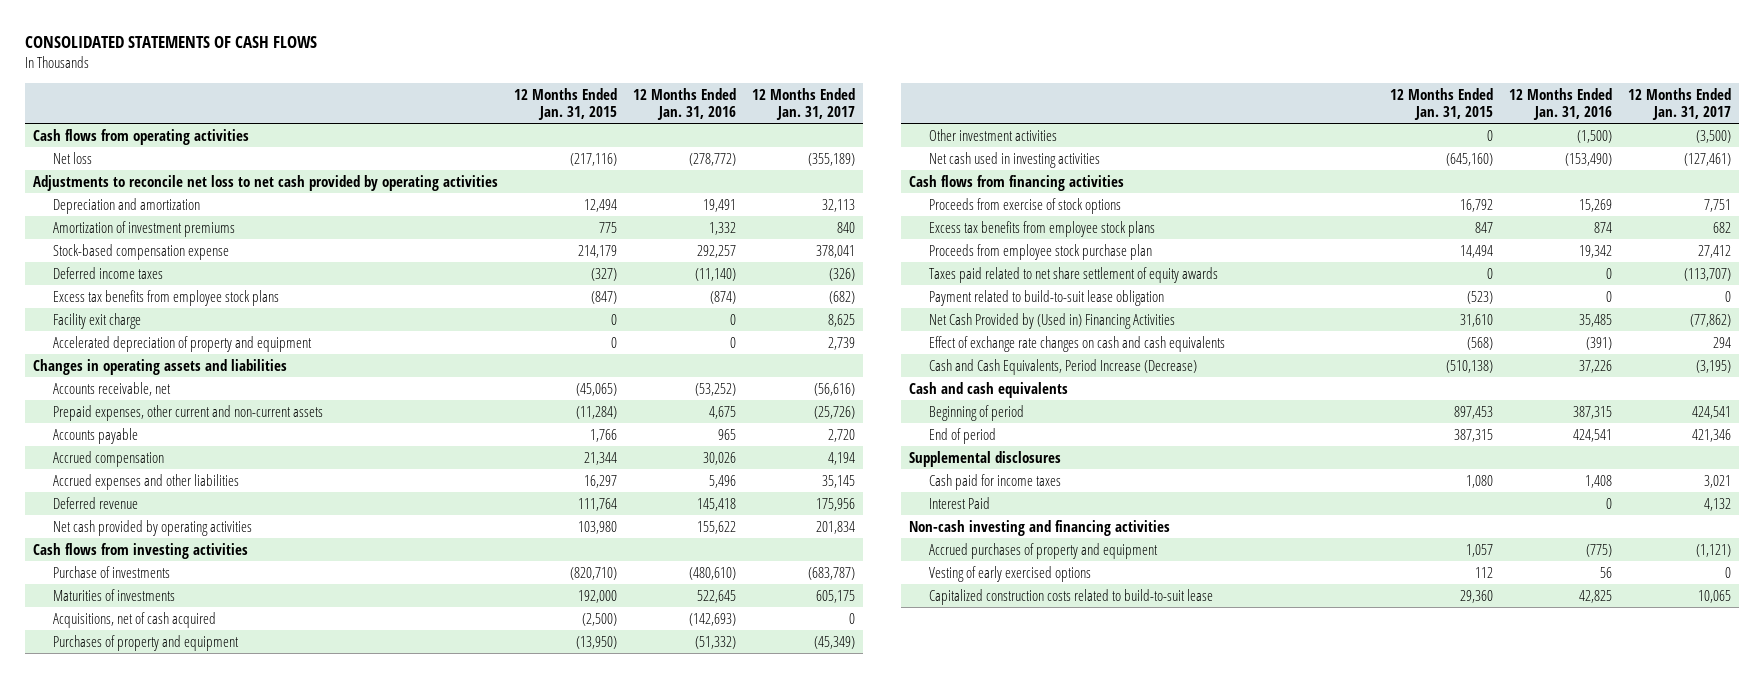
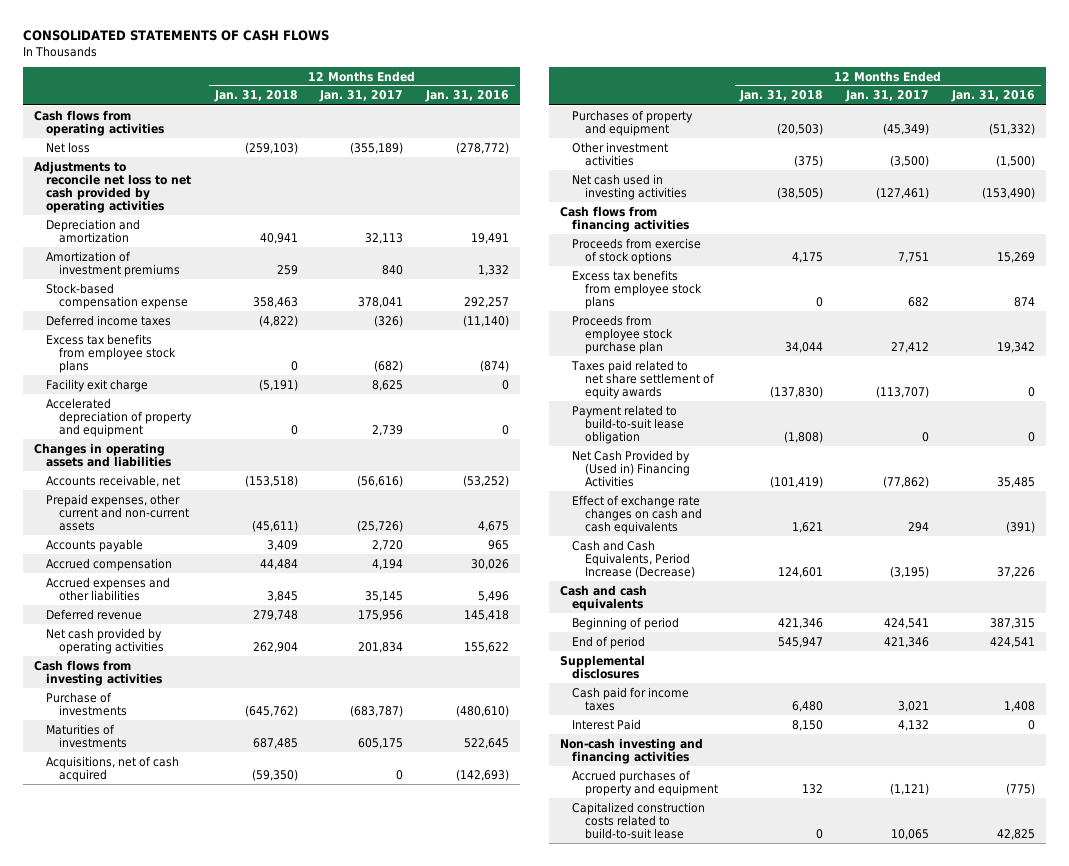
[513,87,617,121] 12 Months Ended Jan. 31, 2015 -> none
none -> [213,90,298,103] Jan. 31, 2018
[929,565,1092,582] Vesting of early exercised options -> none

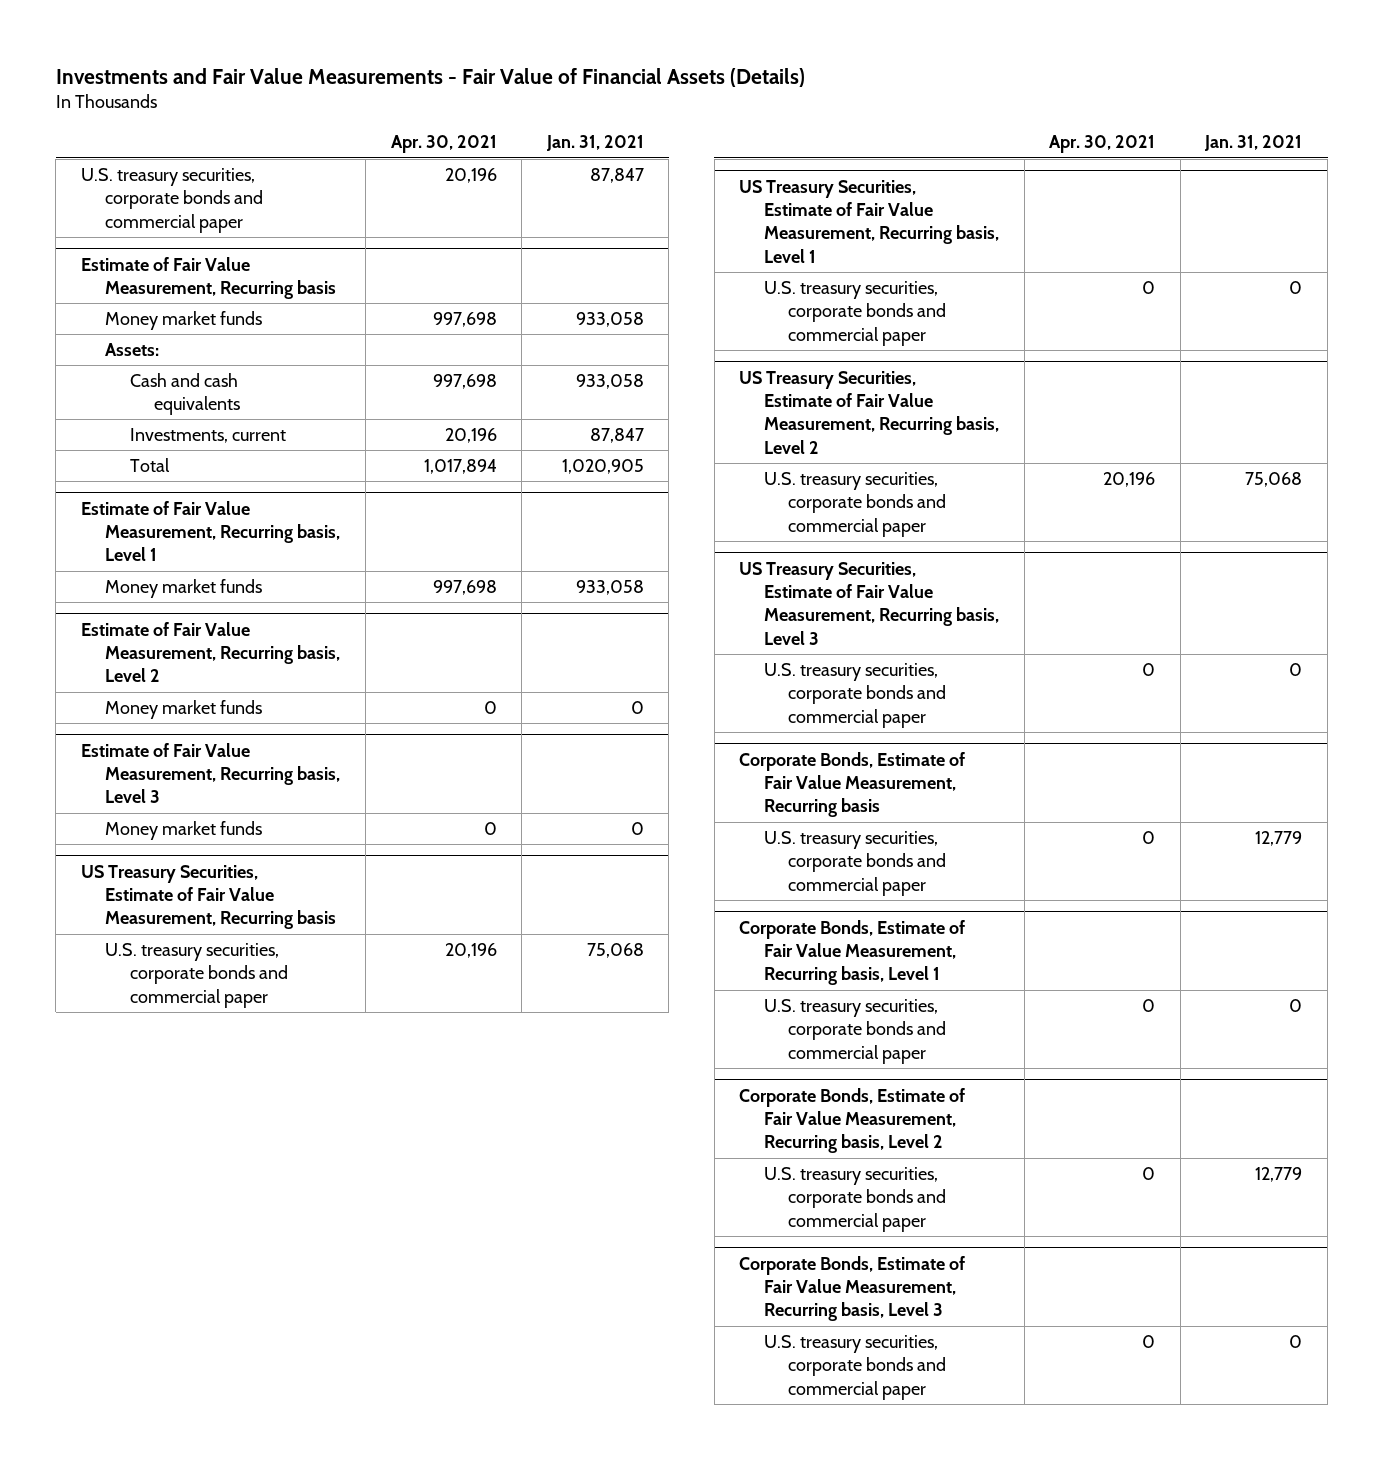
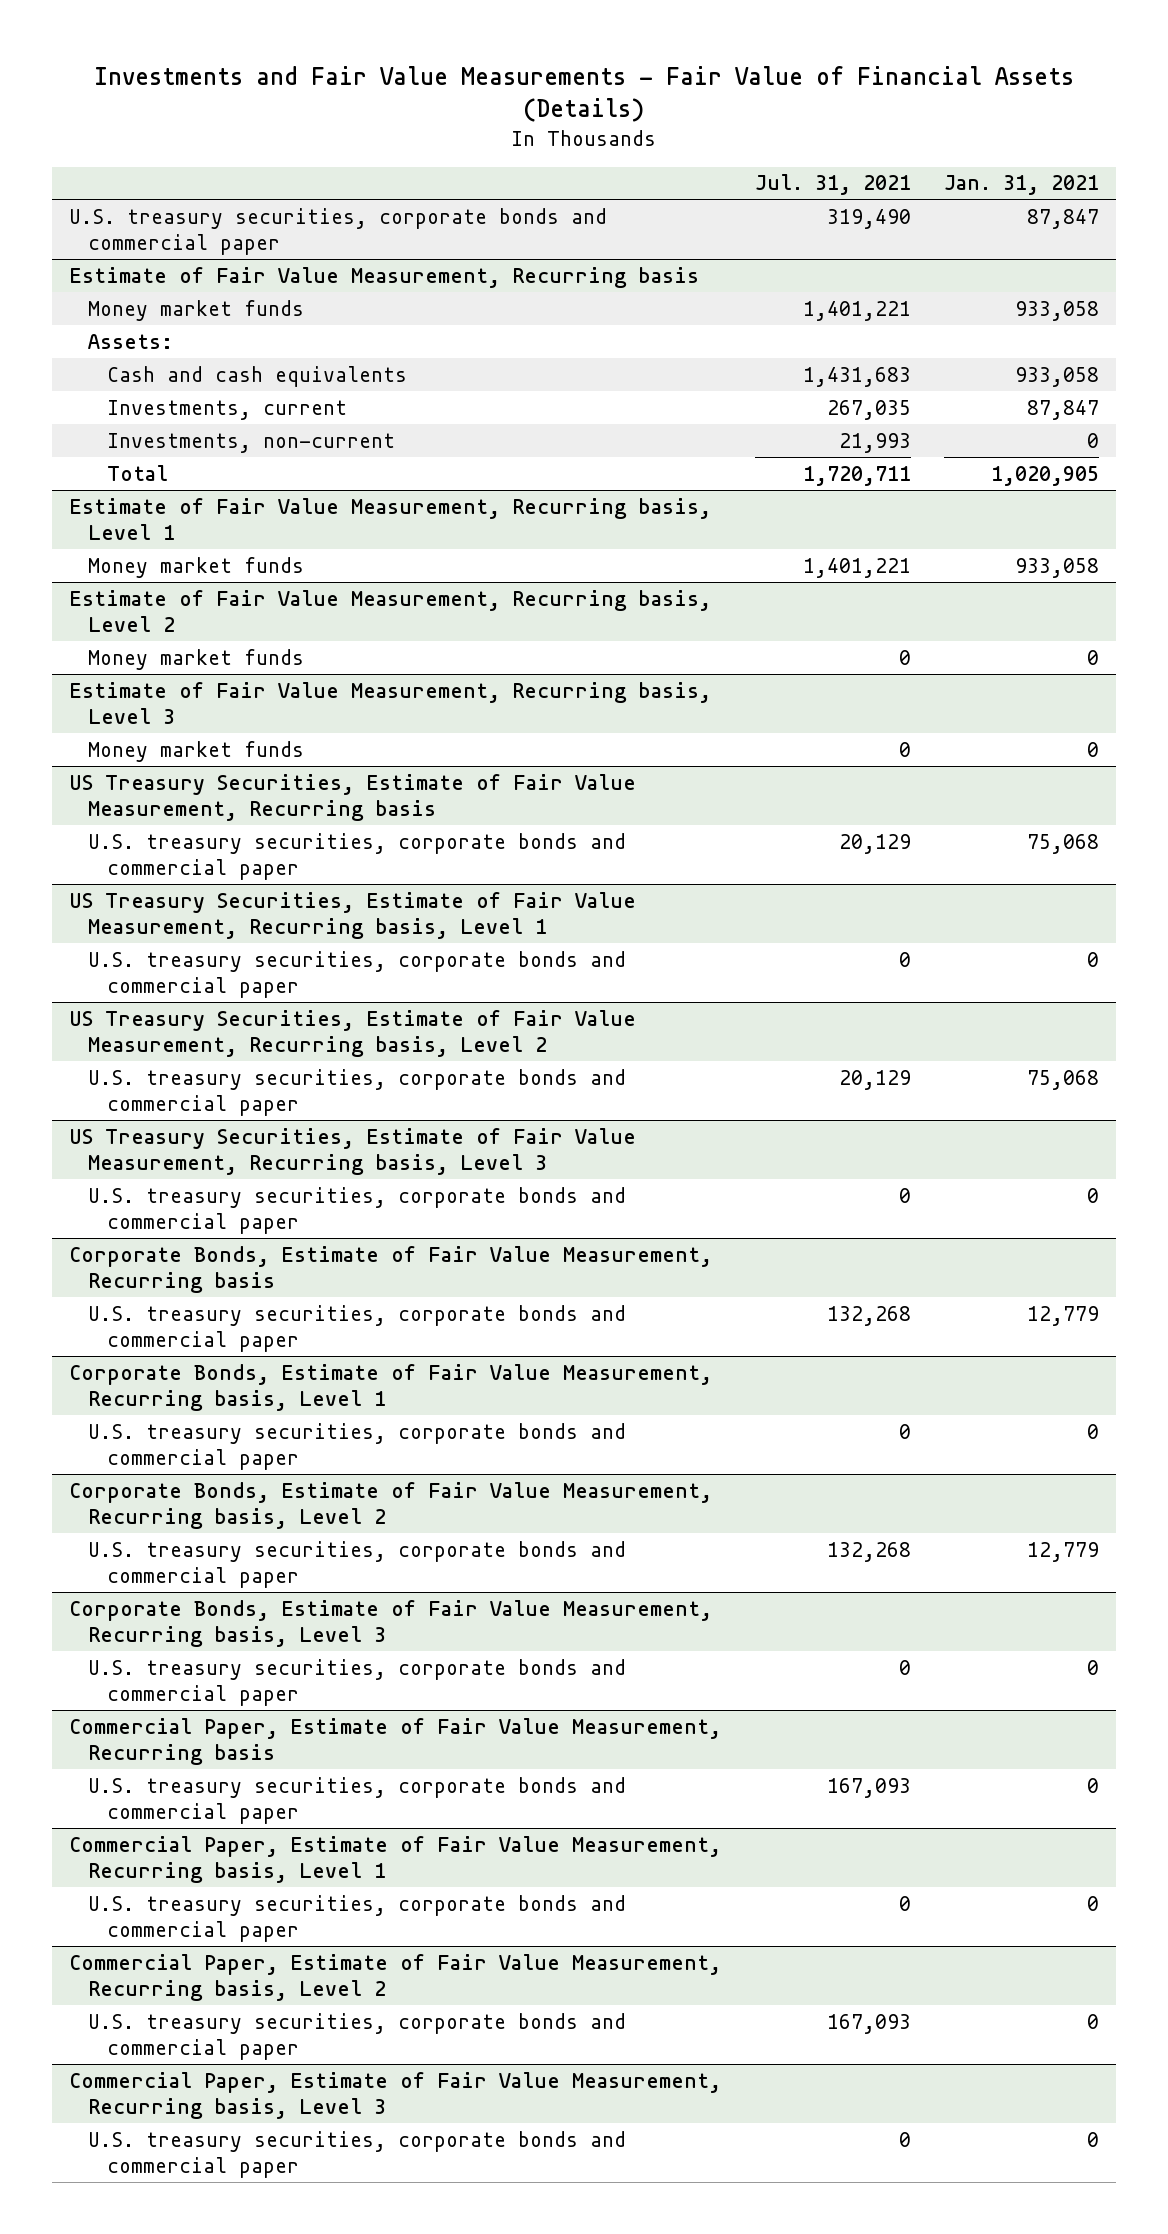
[390,135,497,154] Apr. 30, 2021 -> none
none -> [754,174,911,196] Jul. 31, 2021
none -> [107,432,396,453] Investments, non-current
none -> [68,1717,721,1766] Commercial Paper, Estimate of Fair Value Measurement, Recurring basis
none -> [88,1776,627,1825] U.S. treasury securities, corporate bonds and commercial paper
none -> [68,1835,721,1884] Commercial Paper, Estimate of Fair Value Measurement, Recurring basis, Level 1
none -> [88,1894,627,1943] U.S. treasury securities, corporate bonds and commercial paper
none -> [68,1953,721,2002] Commercial Paper, Estimate of Fair Value Measurement, Recurring basis, Level 2
none -> [88,2012,627,2061] U.S. treasury securities, corporate bonds and commercial paper
none -> [68,2071,721,2120] Commercial Paper, Estimate of Fair Value Measurement, Recurring basis, Level 3
none -> [88,2130,627,2179] U.S. treasury securities, corporate bonds and commercial paper

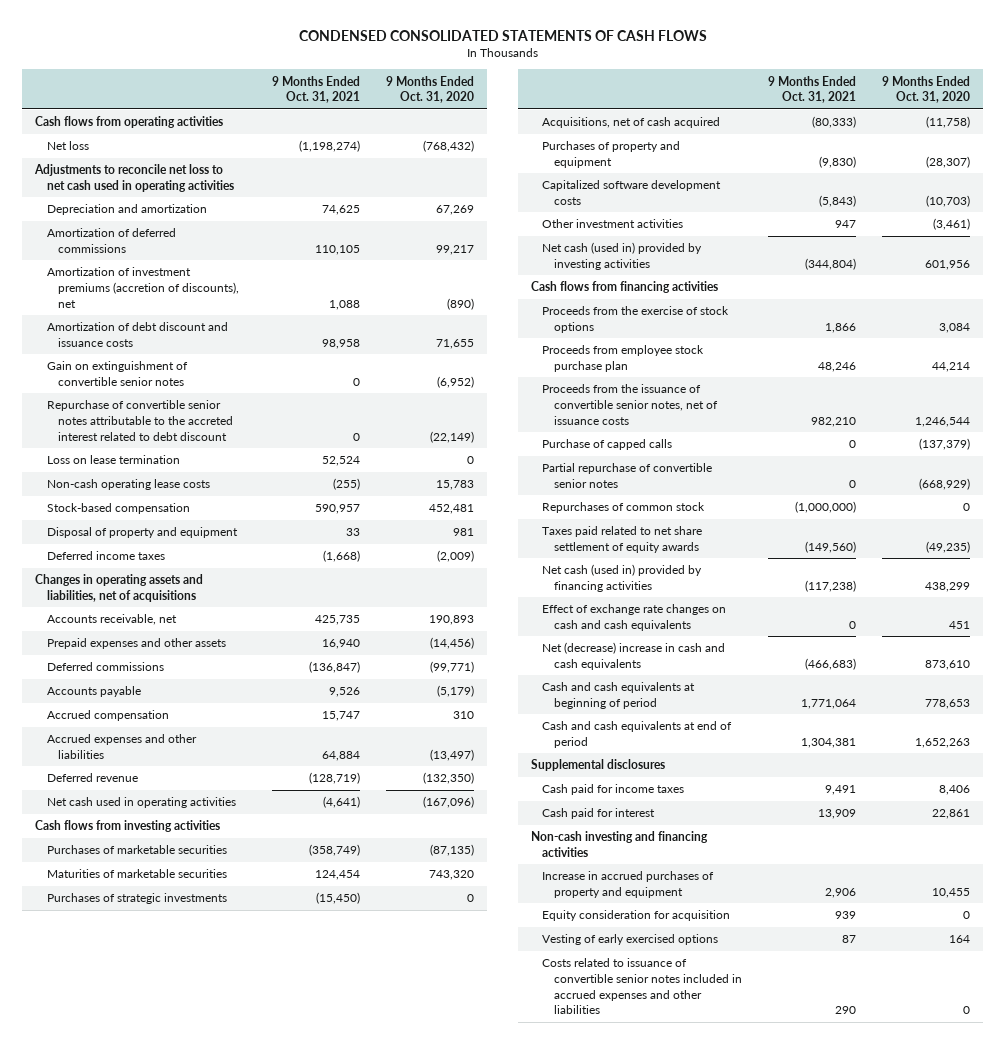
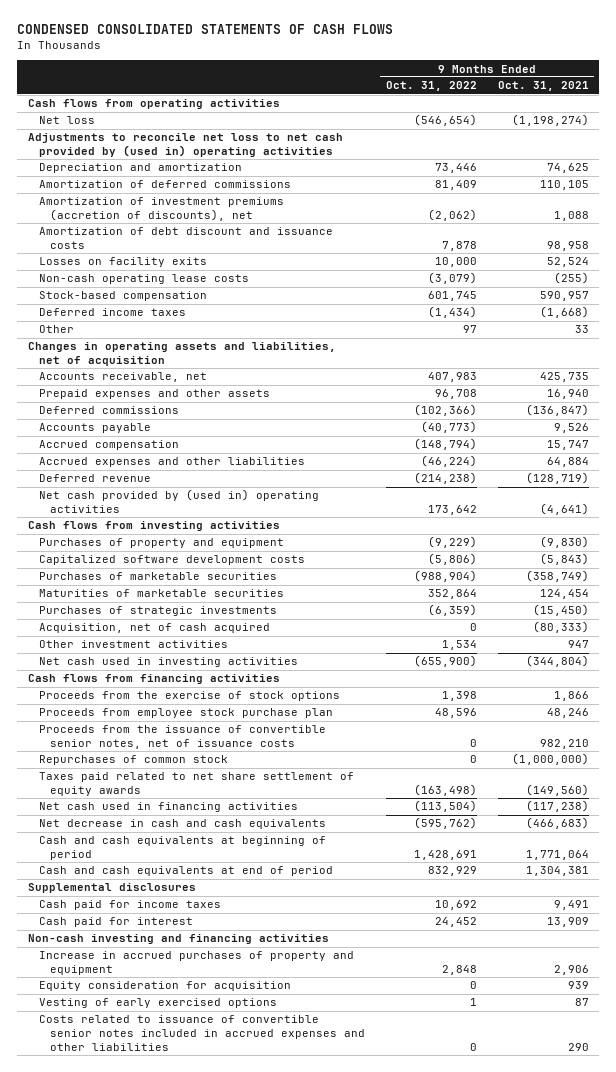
[386,75,475,104] 9 Months Ended Oct. 31, 2020 -> none
none -> [385,81,477,92] Oct. 31, 2022
[34,164,234,192] Adjustments to reconcile net loss to net cash used in operating activities -> [27,133,343,158] Adjustments to reconcile net loss to net cash provided by (used in) operating activities
[46,361,188,386] Gain on extinguishment of convertible senior notes -> none
[46,400,234,441] Repurchase of convertible senior notes attributable to the accreted interest related to debt discount -> none
[46,455,180,465] Loss on lease termination -> [38,257,207,268] Losses on facility exits
[46,527,238,539] Disposal of property and equipment -> none
none -> [38,325,74,334] Other
[35,574,204,602] Changes in operating assets and liabilities, net of acquisitions -> [27,342,336,367] Changes in operating assets and liabilities, net of acquisition
[46,797,236,809] Net cash used in operating activities -> [38,489,319,514] Net cash provided by (used in) operating activities
[542,141,681,168] Purchases of property and equipment -> [38,538,284,549] Purchases of property and equipment
[542,180,722,205] Capitalized software development costs -> [38,555,305,566] Capitalized software development costs
[542,117,721,129] Acquisitions, net of cash acquired -> [38,623,270,634] Acquisition, net of cash acquired
[542,242,703,270] Net cash (used in) provided by investing activities -> [38,657,298,668] Net cash used in investing activities
[542,439,673,451] Purchase of capped calls -> none
[542,463,713,488] Partial repurchase of convertible senior notes -> none
[542,604,727,631] Effect of exchange rate changes on cash and cash equivalents -> none
[542,564,703,592] Net cash (used in) provided by financing activities -> [38,802,298,813] Net cash used in financing activities
[542,642,726,670] Net (decrease) increase in cash and cash equivalents -> [38,819,326,830] Net decrease in cash and cash equivalents

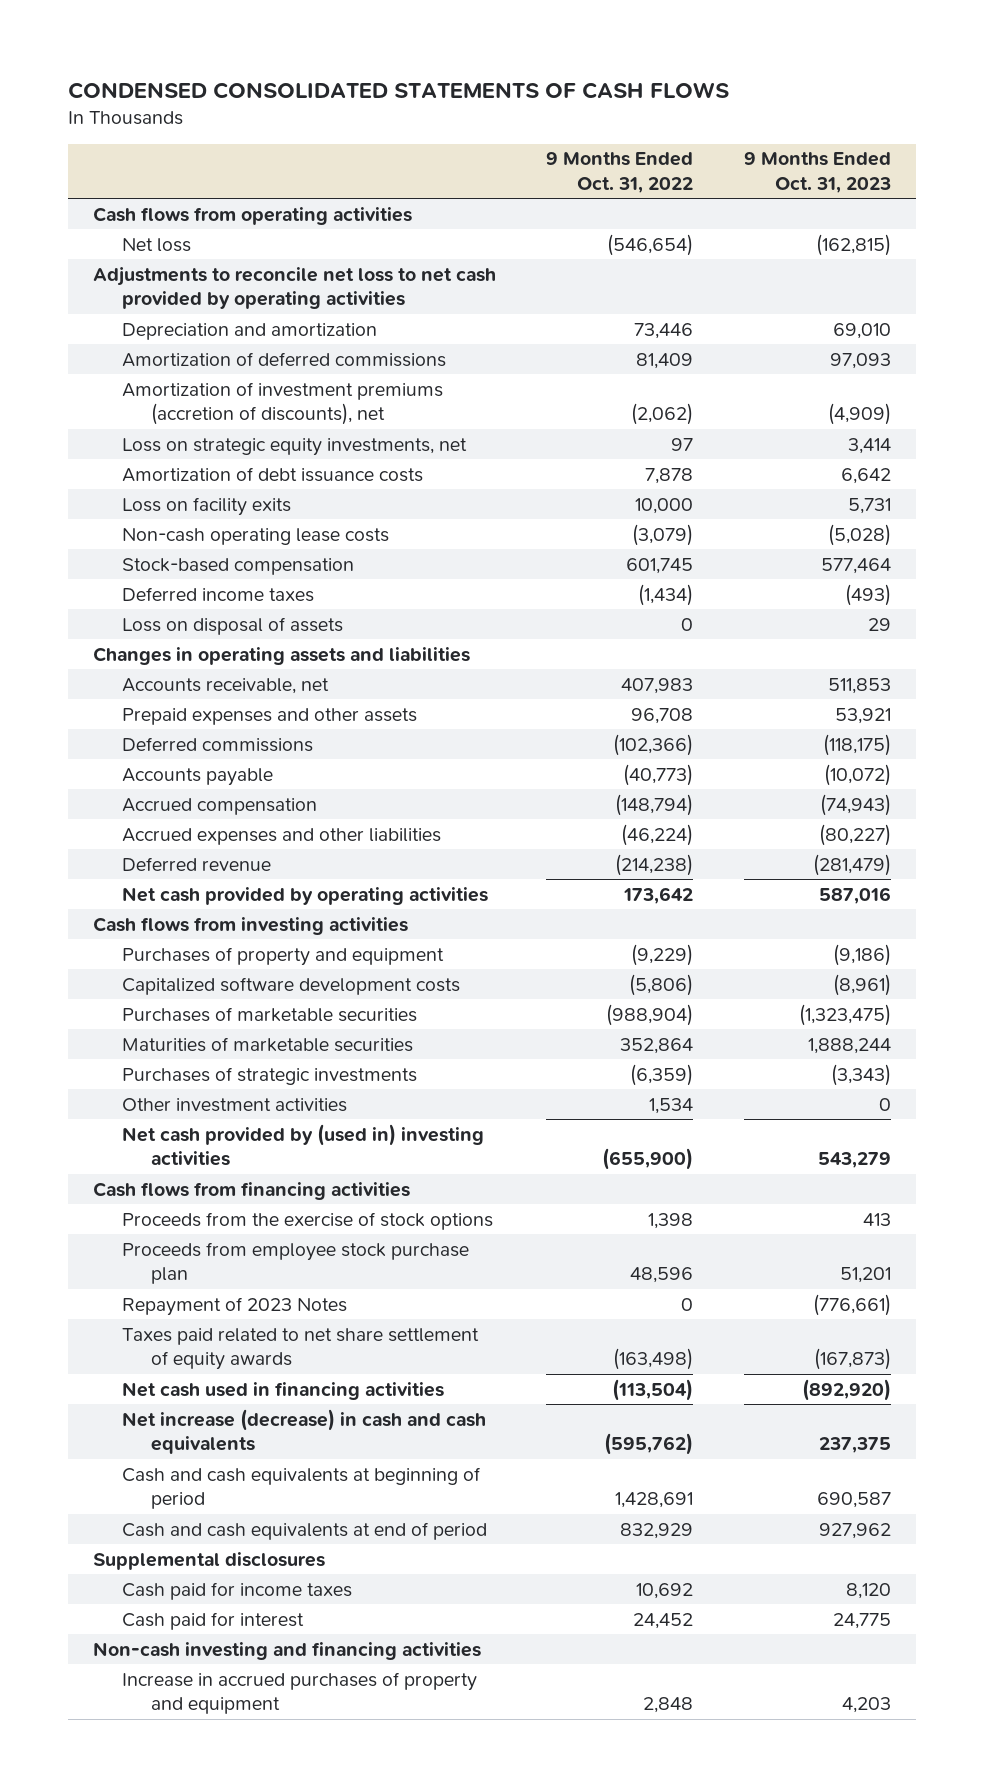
[497,81,589,92] Oct. 31, 2021 -> none
none -> [743,152,891,193] 9 Months Ended Oct. 31, 2023
[27,133,343,158] Adjustments to reconcile net loss to net cash provided by (used in) operating activities -> [93,266,497,310] Adjustments to reconcile net loss to net cash provided by operating activities
none -> [121,437,467,456] Loss on strategic equity investments, net
[38,227,333,250] Amortization of debt discount and issuance costs -> [121,466,423,482] Amortization of debt issuance costs
[38,257,207,268] Losses on facility exits -> [121,496,291,516] Loss on facility exits
[38,325,74,334] Other -> none
none -> [121,616,343,635] Loss on disposal of assets
[27,342,336,367] Changes in operating assets and liabilities, net of acquisition -> [93,646,471,665] Changes in operating assets and liabilities
[38,489,319,514] Net cash provided by (used in) operating activities -> [121,886,488,905] Net cash provided by operating activities
[38,623,270,634] Acquisition, net of cash acquired -> none
[38,657,298,668] Net cash used in investing activities -> [121,1123,484,1167] Net cash provided by (used in) investing activities
[38,725,326,750] Proceeds from the issuance of convertible senior notes, net of issuance costs -> none
[38,755,228,766] Repurchases of common stock -> none
none -> [121,1296,347,1316] Repayment of 2023 Notes
[38,819,326,830] Net decrease in cash and cash equivalents -> [121,1408,486,1455] Net increase (decrease) in cash and cash equivalents
[38,981,291,992] Equity consideration for acquisition -> none
[38,998,277,1009] Vesting of early exercised options -> none
[38,1015,365,1051] Costs related to issuance of convertible senior notes included in accrued expenses and other liabilities -> none

